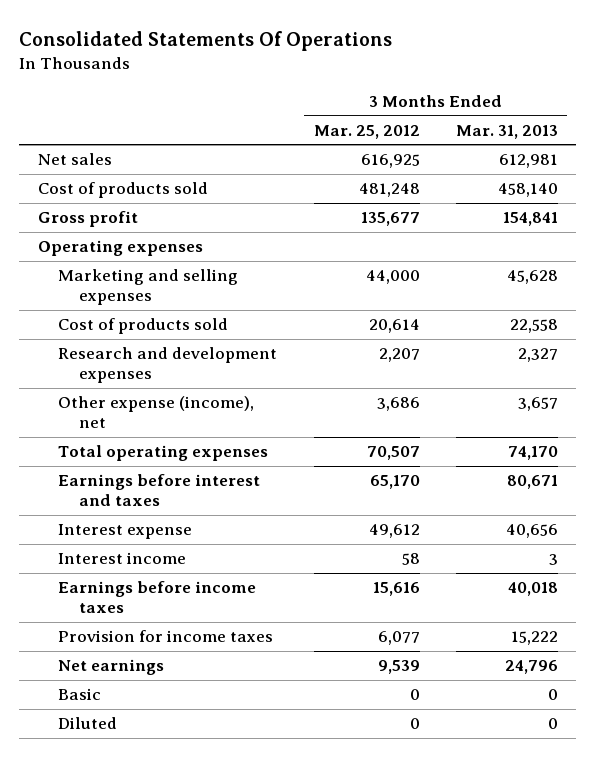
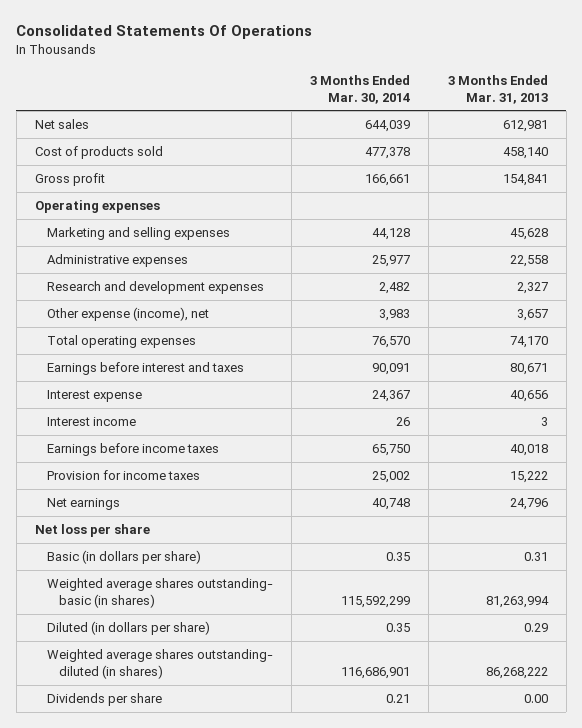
[313,124,420,139] Mar. 25, 2012 -> none
none -> [310,74,411,104] 3 Months Ended Mar. 30, 2014
[58,318,229,335] Cost of products sold -> [46,254,188,268] Administrative expenses
none -> [34,524,150,538] Net loss per share
[58,688,102,701] Basic -> [46,550,201,565] Basic (in dollars per share)
[547,689,558,701] 0 -> [523,552,548,562] 0.31
none -> [46,578,273,608] Weighted average shares outstanding- basic (in shares)
[58,717,118,730] Diluted -> [46,621,210,636] Diluted (in dollars per share)
[547,718,558,730] 0 -> [523,623,548,633] 0.29
none -> [46,649,273,679] Weighted average shares outstanding- diluted (in shares)
none -> [46,693,162,707] Dividends per share

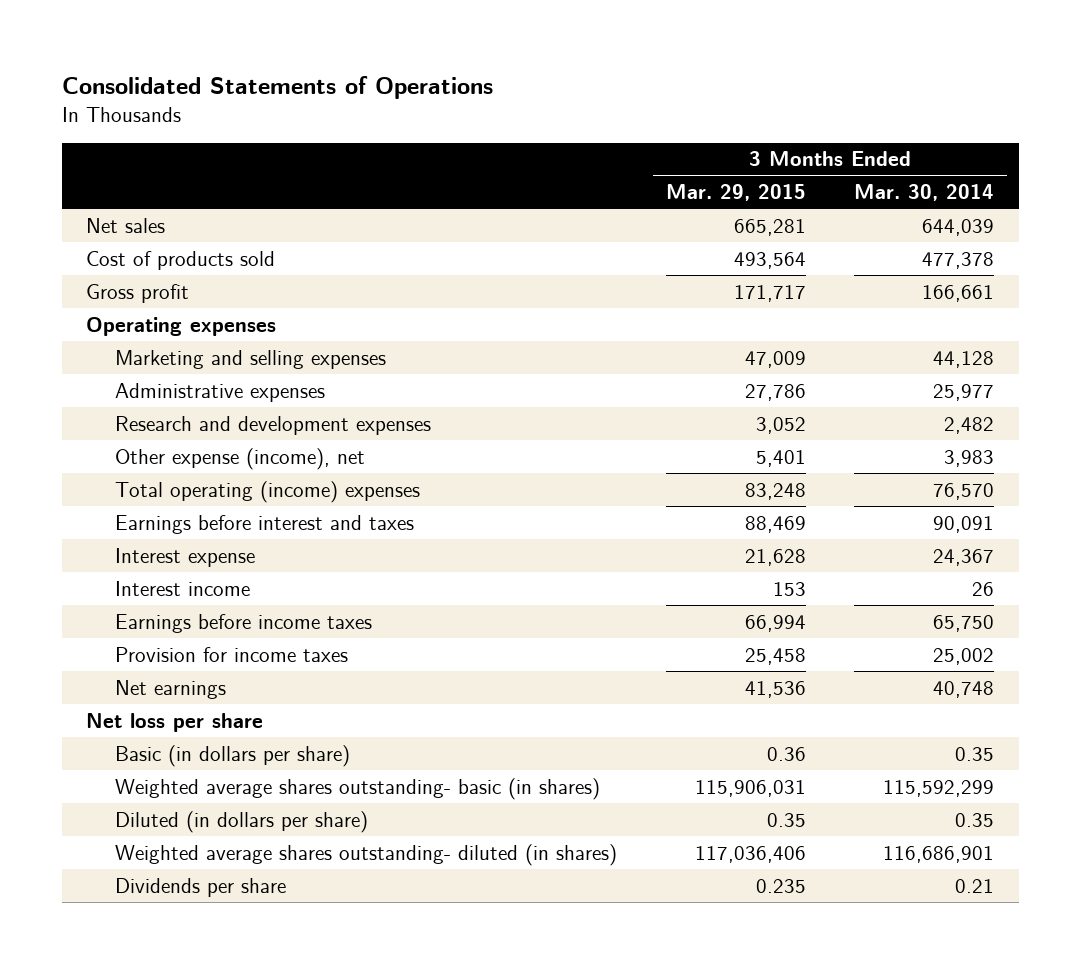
[16,25,313,40] Consolidated Statements Of Operations -> [61,75,493,99] Consolidated Statements of Operations
[447,74,548,104] 3 Months Ended Mar. 31, 2013 -> none
none -> [665,184,806,202] Mar. 29, 2015
[46,335,196,349] Total operating expenses -> [114,480,420,503] Total operating (income) expenses

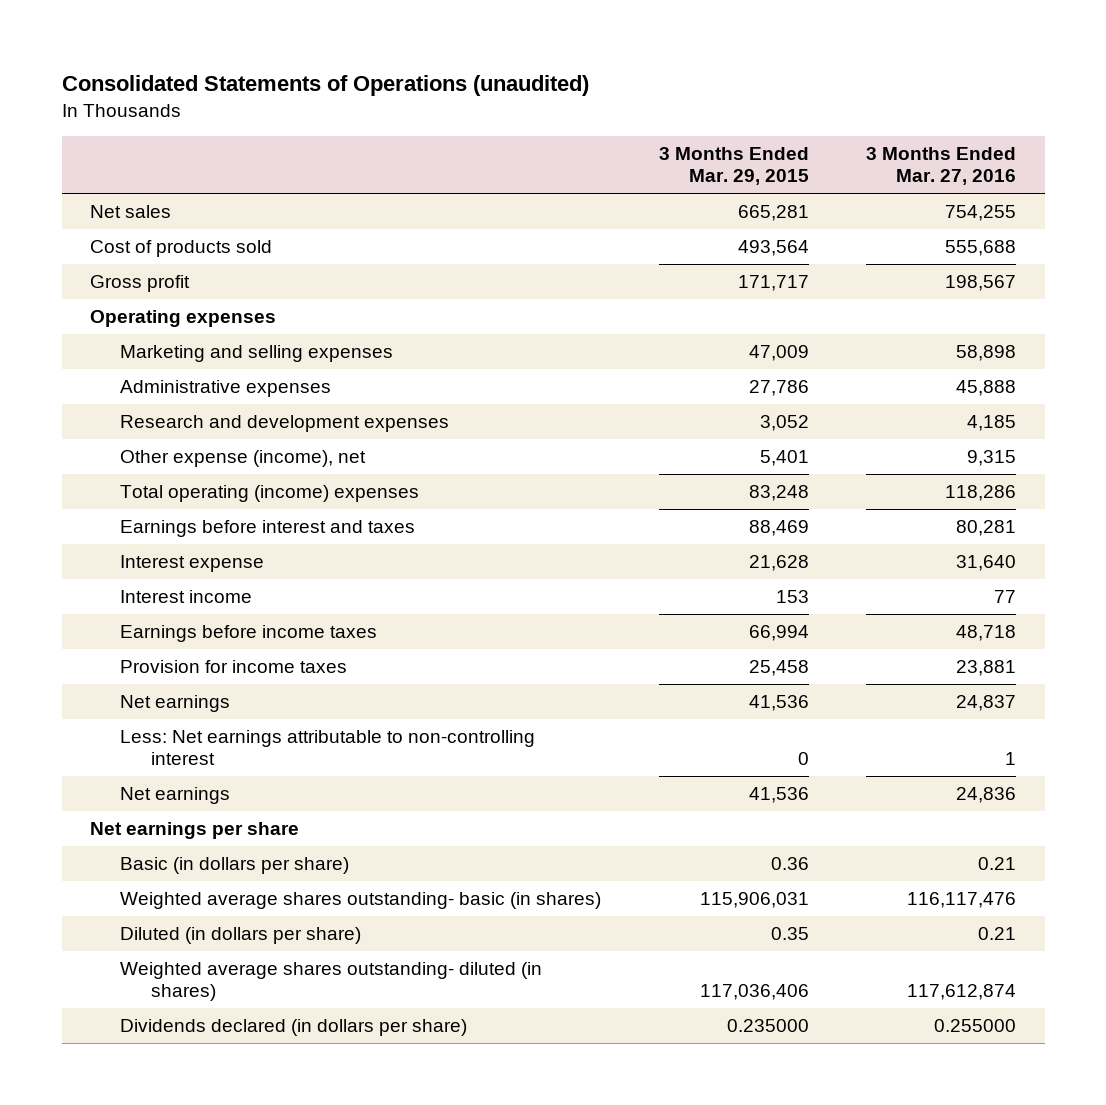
[61,75,493,99] Consolidated Statements of Operations -> [61,75,589,97] Consolidated Statements of Operations (unaudited)
[854,184,995,202] Mar. 30, 2014 -> none
none -> [865,147,1016,186] 3 Months Ended Mar. 27, 2016
none -> [120,729,536,766] Less: Net earnings attributable to non-controlling interest
none -> [120,786,231,804] Net earnings
[86,712,264,732] Net loss per share -> [90,821,300,839] Net earnings per share
[114,877,286,897] Dividends per share -> [120,1018,468,1036] Dividends declared (in dollars per share)
[755,878,806,893] 0.235 -> [726,1018,809,1032] 0.235000

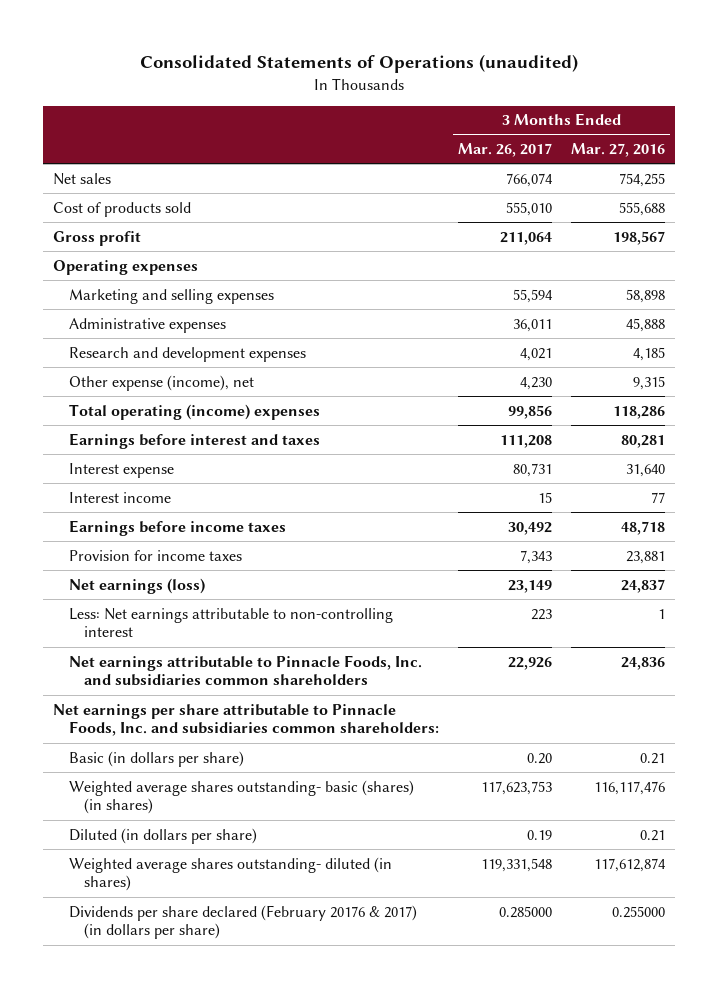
[658,147,809,186] 3 Months Ended Mar. 29, 2015 -> none
none -> [458,143,553,158] Mar. 26, 2017
[120,694,231,712] Net earnings -> [68,577,205,594] Net earnings (loss)
[120,786,231,804] Net earnings -> [68,654,422,687] Net earnings attributable to Pinnacle Foods, Inc. and subsidiaries common shareholders
[90,821,300,839] Net earnings per share -> [53,703,439,737] Net earnings per share attributable to Pinnacle Foods, Inc. and subsidiaries common shareholders:
[120,891,602,909] Weighted average shares outstanding- basic (in shares) -> [68,779,414,815] Weighted average shares outstanding- basic (shares) (in shares)
[120,1018,468,1036] Dividends declared (in dollars per share) -> [68,904,417,940] Dividends per share declared (February 20176 & 2017) (in dollars per share)

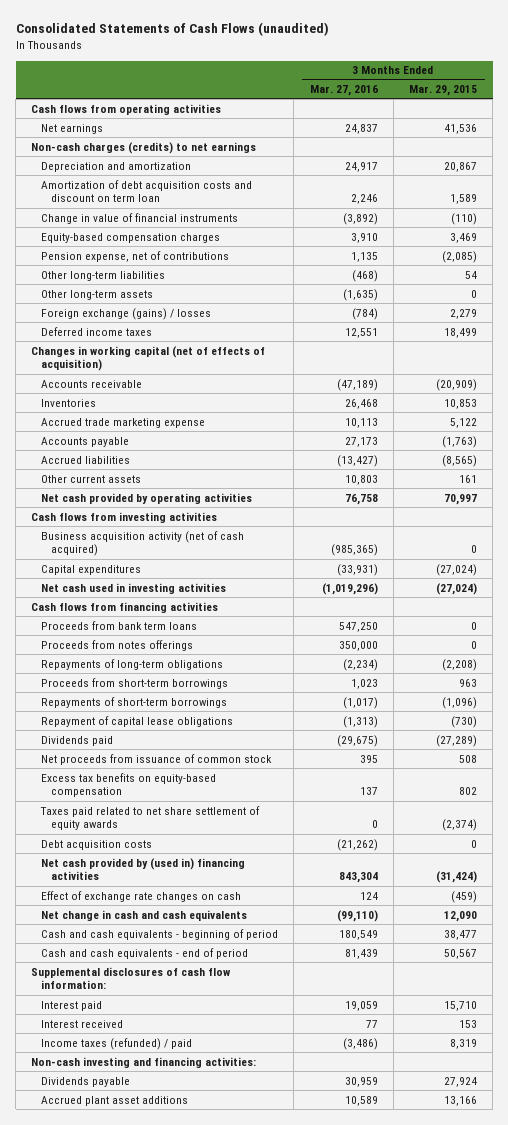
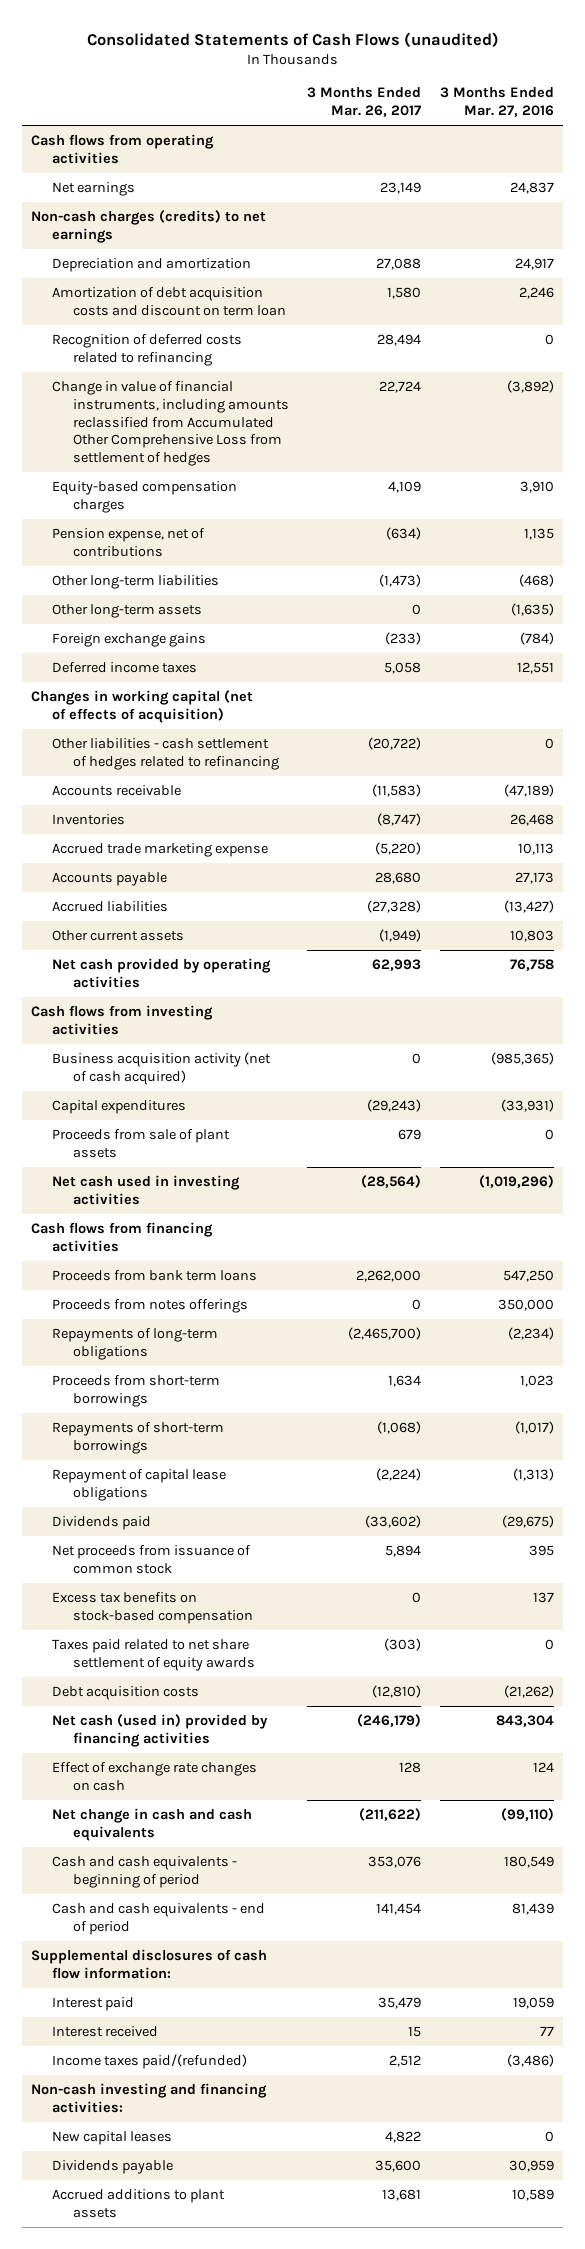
[409,85,478,97] Mar. 29, 2015 -> none
none -> [307,87,422,118] 3 Months Ended Mar. 26, 2017
none -> [52,333,243,366] Recognition of deferred costs related to refinancing
[41,212,239,224] Change in value of financial instruments -> [52,380,289,467] Change in value of financial instruments, including amounts reclassified from Accumulated Other Comprehensive Loss from settlement of hedges
[41,307,212,320] Foreign exchange (gains) / losses -> [52,632,207,647] Foreign exchange gains
none -> [52,737,279,770] Other liabilities - cash settlement of hedges related to refinancing
none -> [52,1128,231,1158] Proceeds from sale of plant assets
[41,772,217,798] Excess tax benefits on equity-based compensation -> [52,1591,253,1624] Excess tax benefits on stock-based compensation
[41,857,246,881] Net cash provided by (used in) financing activities -> [52,1713,269,1747] Net cash (used in) provided by financing activities
[41,1037,193,1050] Income taxes (refunded) / paid -> [52,2053,248,2069] Income taxes paid/(refunded)
none -> [52,2130,173,2145] New capital leases
[41,1095,189,1106] Accrued plant asset additions -> [52,2188,226,2218] Accrued additions to plant assets

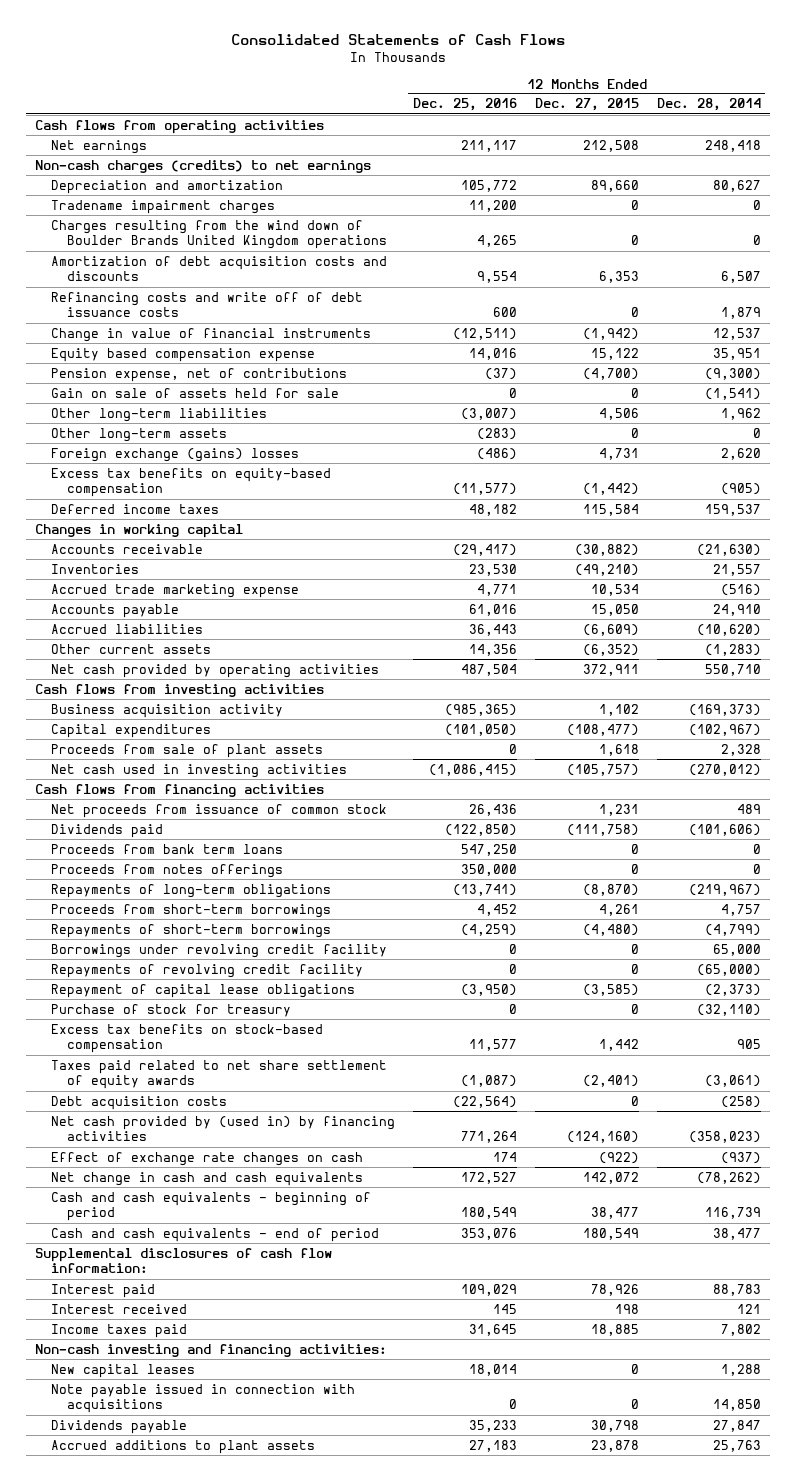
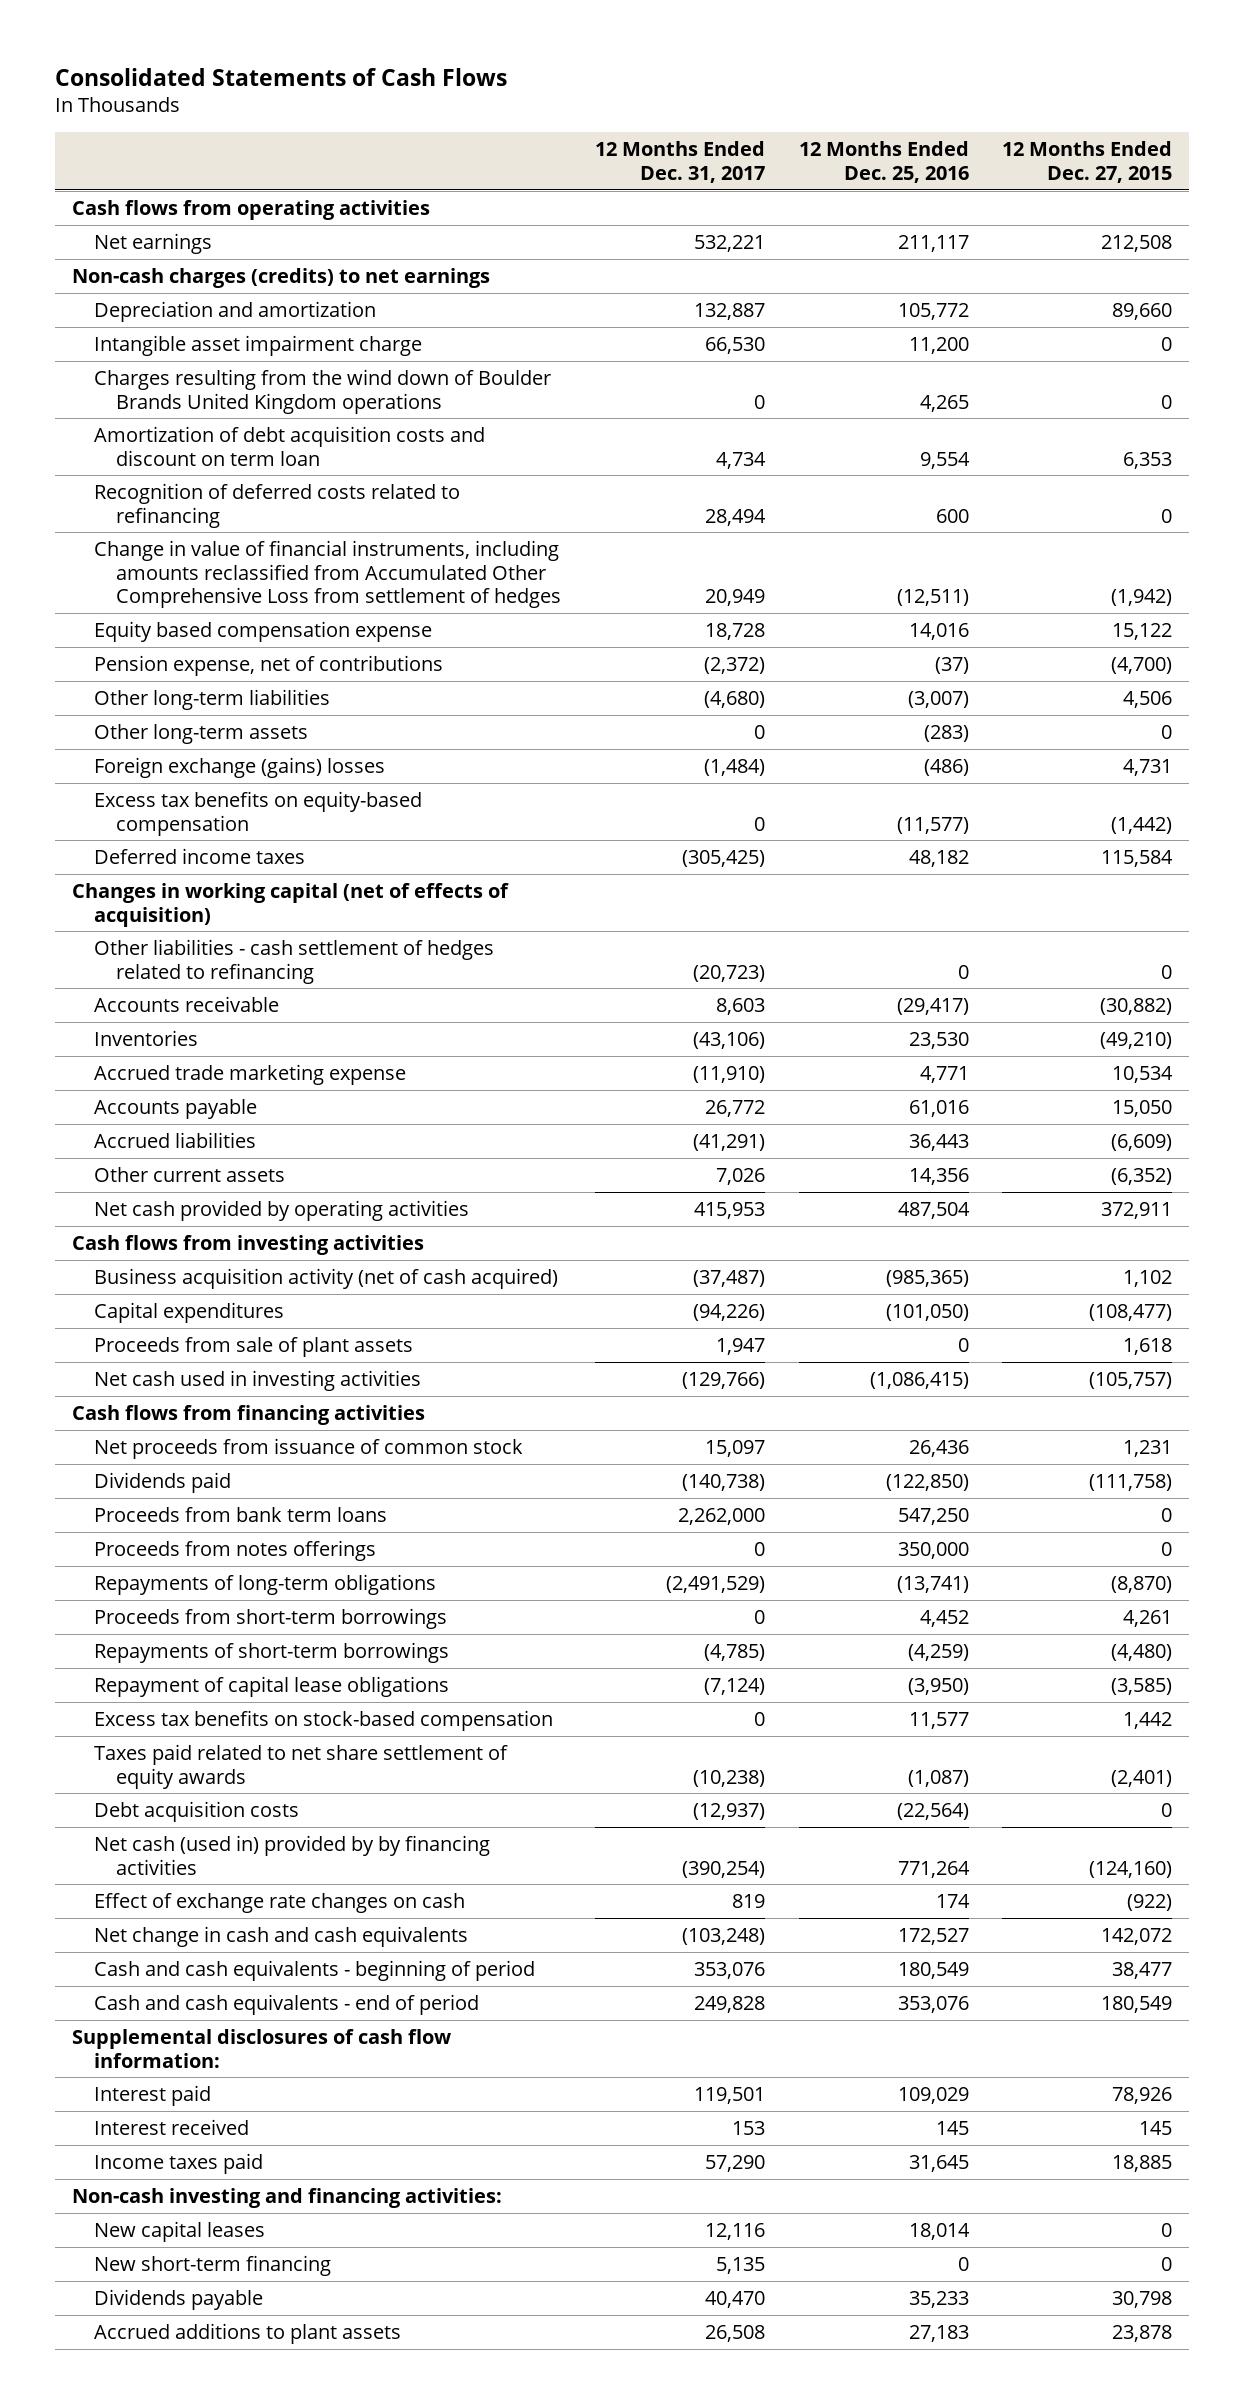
[656,98,761,112] Dec. 28, 2014 -> none
none -> [595,141,766,183] 12 Months Ended Dec. 31, 2017
[50,199,275,214] Tradename impairment charges -> [94,334,423,356] Intangible asset impairment charge
[50,291,363,318] Refinancing costs and write off of debt issuance costs -> none
[50,255,387,282] Amortization of debt acquisition costs and discounts -> [94,425,486,466] Amortization of debt acquisition costs and discount on term loan
none -> [94,482,461,528] Recognition of deferred costs related to refinancing
[50,327,371,342] Change in value of financial instruments -> [94,539,562,609] Change in value of financial instruments, including amounts reclassified from Accumulated Other Comprehensive Loss from settlement of hedges
[50,387,339,398] Gain on sale of assets held for sale -> none
[35,523,244,538] Changes in working capital -> [71,882,509,927] Changes in working capital (net of effects of acquisition)
none -> [94,938,495,984] Other liabilities - cash settlement of hedges related to refinancing
[50,703,283,718] Business acquisition activity -> [94,1267,559,1289] Business acquisition activity (net of cash acquired)
[50,943,387,958] Borrowings under revolving credit facility -> none
[50,963,363,978] Repayments of revolving credit facility -> none
[50,1003,291,1017] Purchase of stock for treasury -> none
[50,1115,395,1142] Net cash provided by (used in) by financing activities -> [94,1834,491,1875] Net cash (used in) provided by by financing activities
[614,1303,639,1314] 198 -> [1139,2120,1173,2135] 145
[50,1383,355,1414] Note payable issued in connection with acquisitions -> none
none -> [94,2254,332,2276] New short-term financing

